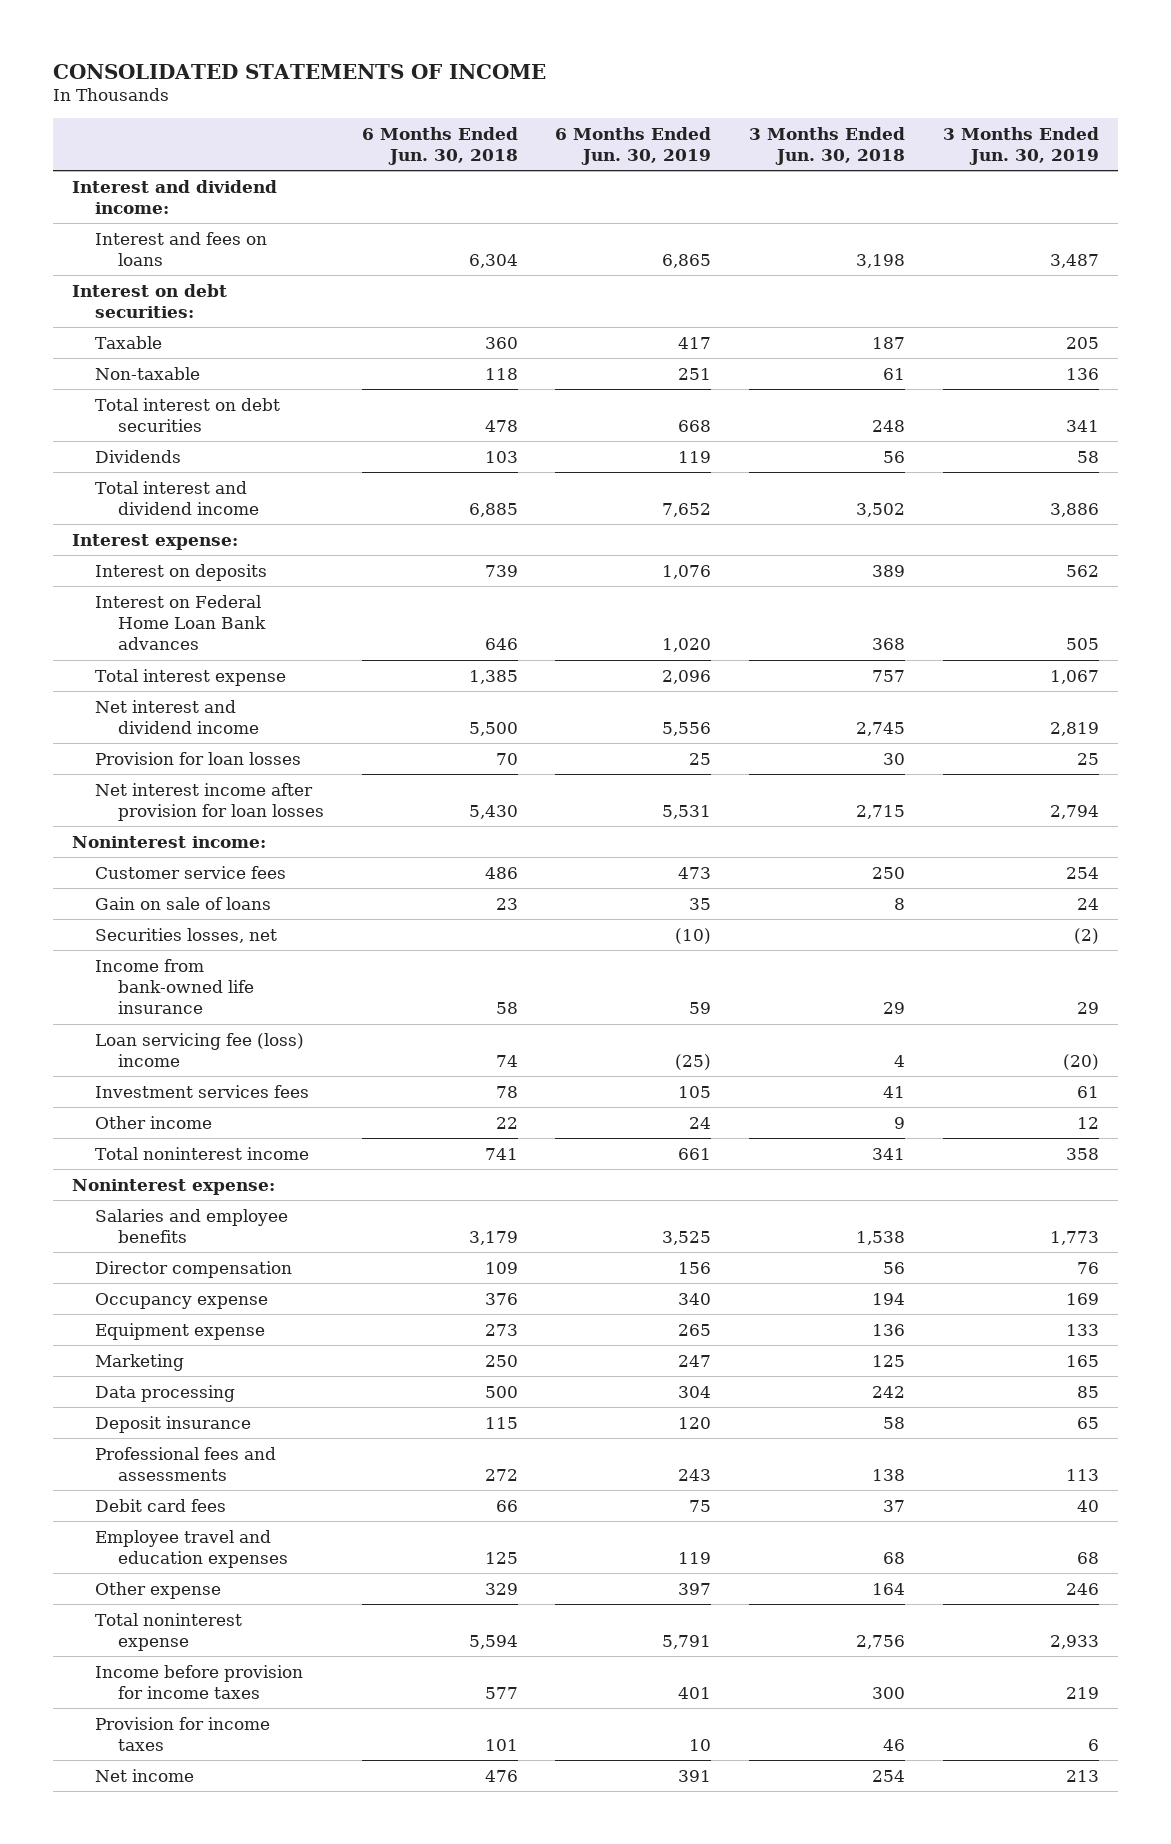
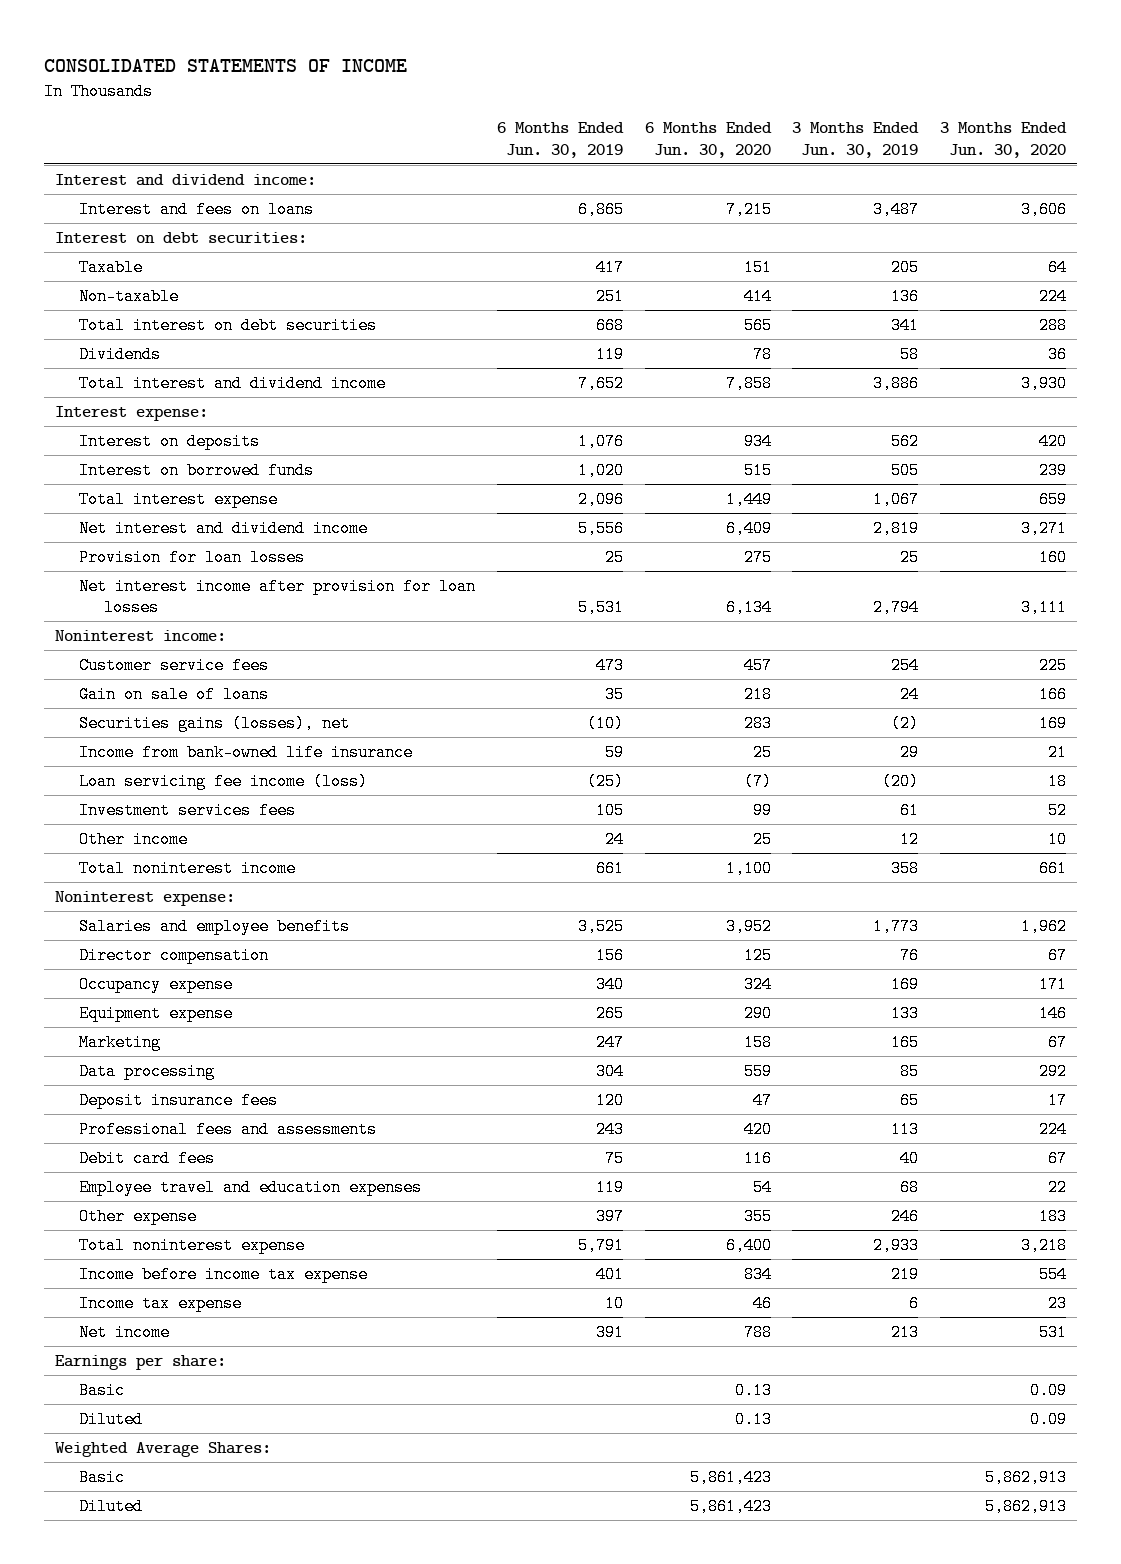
[361,126,518,165] 6 Months Ended Jun. 30, 2018 -> none
[749,126,906,165] 3 Months Ended Jun. 30, 2018 -> none
none -> [644,122,772,158] 6 Months Ended Jun. 30, 2020
none -> [940,122,1068,158] 3 Months Ended Jun. 30, 2020
[94,594,266,651] Interest on Federal Home Loan Bank advances -> [79,461,315,479] Interest on borrowed funds
[94,927,277,943] Securities losses, net -> [79,714,351,732] Securities gains (losses), net
[94,1032,304,1067] Loan servicing fee (loss) income -> [79,772,369,790] Loan servicing fee income (loss)
[94,1415,251,1433] Deposit insurance -> [79,1091,279,1109] Deposit insurance fees
[94,1664,303,1699] Income before provision for income taxes -> [79,1265,369,1283] Income before income tax expense
[94,1716,270,1751] Provision for income taxes -> [79,1294,243,1312] Income tax expense
none -> [54,1354,226,1370] Earnings per share:
none -> [79,1381,126,1399] Basic
none -> [79,1410,144,1428] Diluted
none -> [54,1441,271,1457] Weighted Average Shares:
none -> [79,1468,126,1486] Basic
none -> [79,1497,144,1515] Diluted

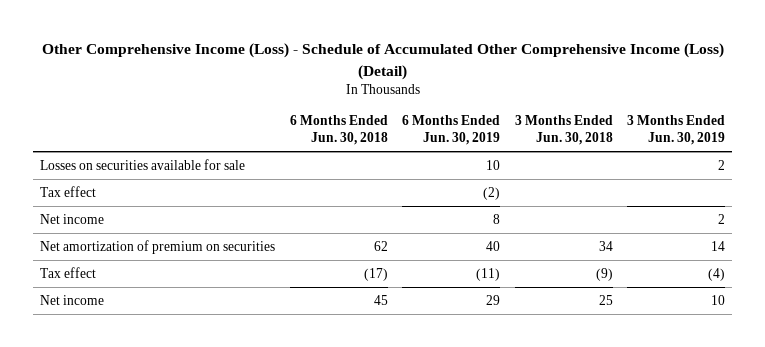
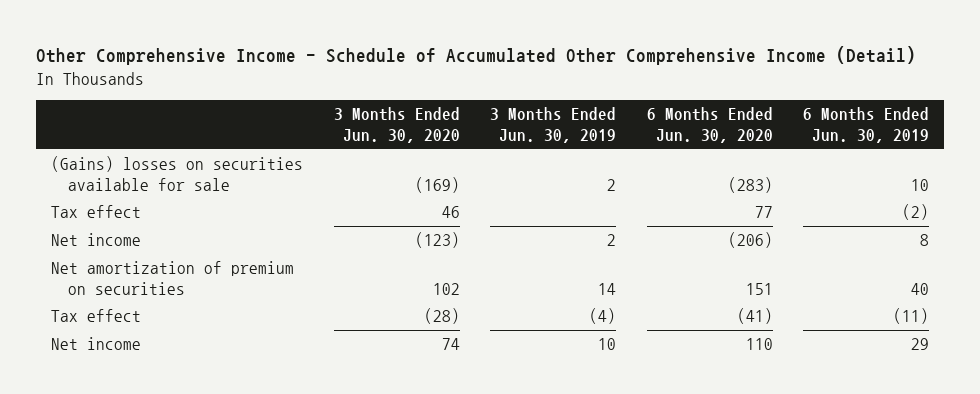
[41,43,724,80] Other Comprehensive Income (Loss) - Schedule of Accumulated Other Comprehensive Income (Loss) (Detail) -> [35,46,916,66] Other Comprehensive Income - Schedule of Accumulated Other Comprehensive Income (Detail)
[289,115,388,146] 6 Months Ended Jun. 30, 2018 -> none
[514,115,613,146] 3 Months Ended Jun. 30, 2018 -> none
none -> [333,107,460,143] 3 Months Ended Jun. 30, 2020
none -> [646,107,773,143] 6 Months Ended Jun. 30, 2020
[40,158,246,170] Losses on securities available for sale -> [51,156,304,191] (Gains) losses on securities available for sale

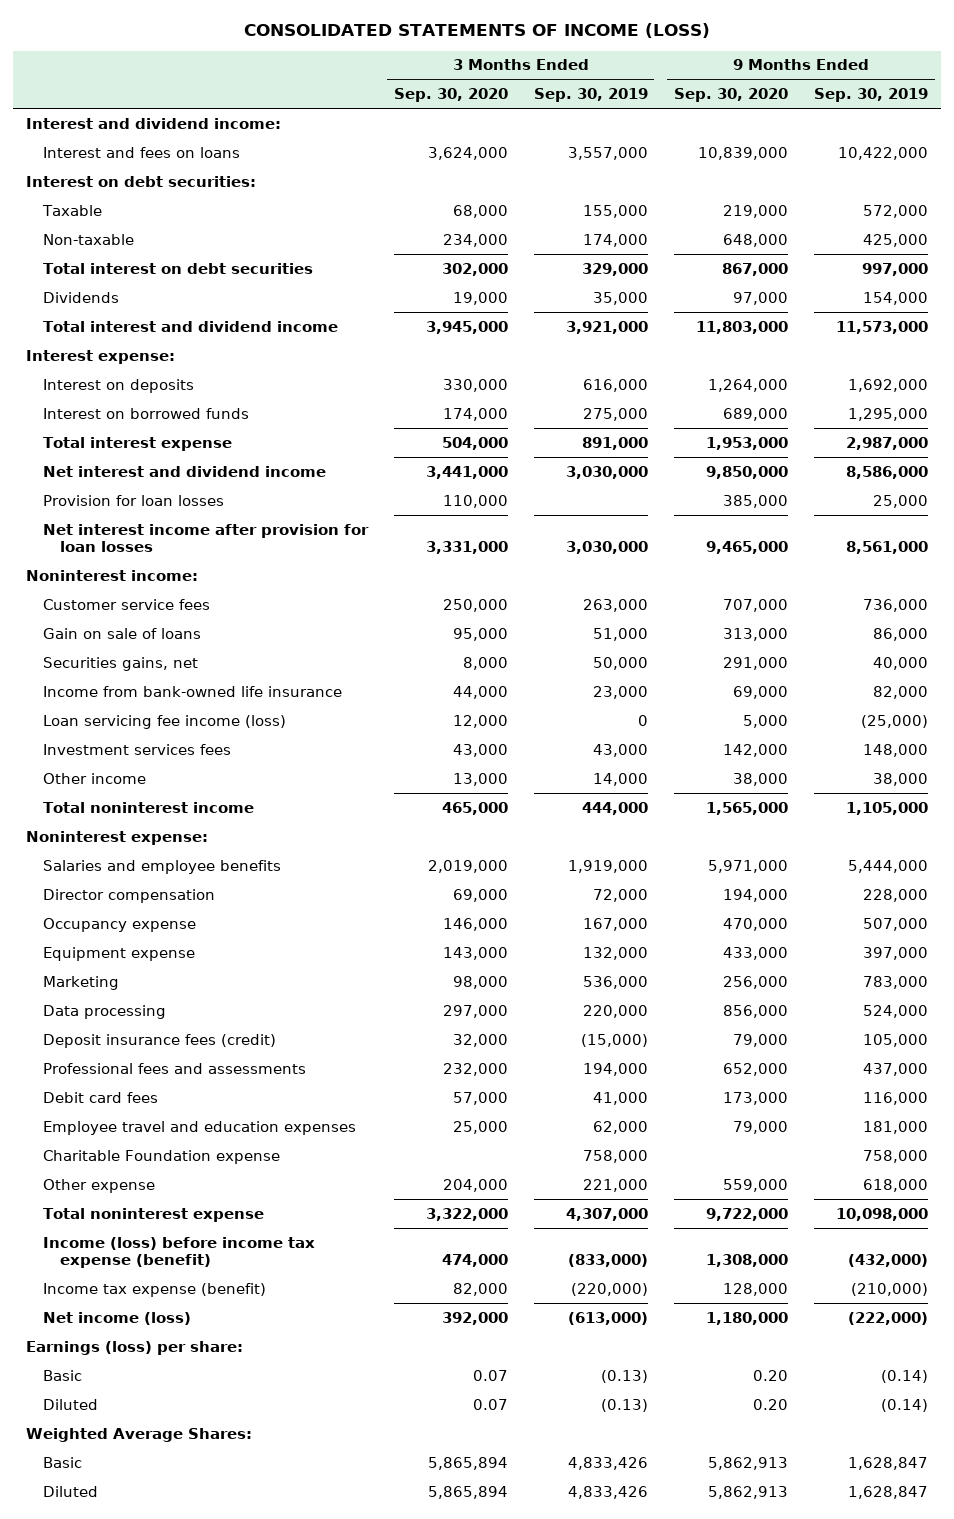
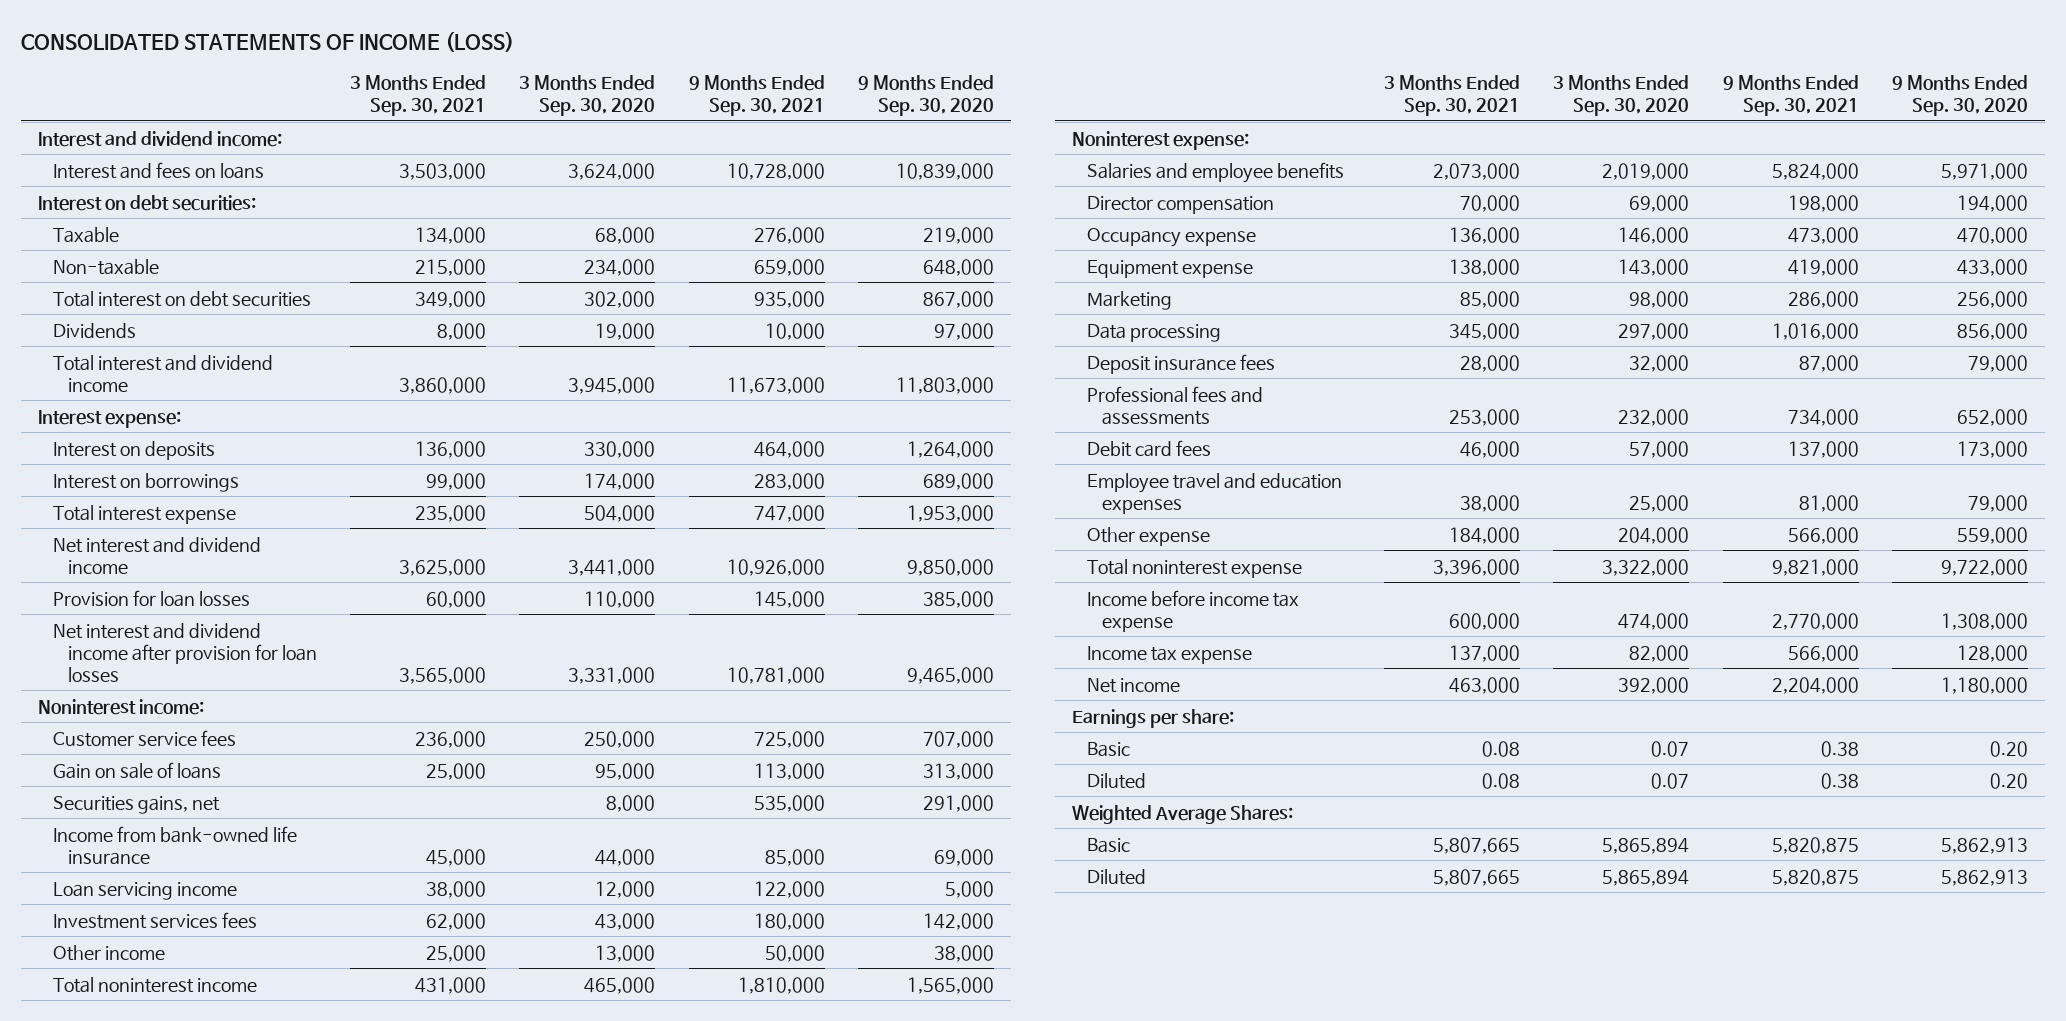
[533,88,648,103] Sep. 30, 2019 -> none
[814,88,929,103] Sep. 30, 2019 -> none
none -> [349,74,486,116] 3 Months Ended Sep. 30, 2021
none -> [688,74,825,116] 9 Months Ended Sep. 30, 2021
[42,407,249,419] Interest on borrowed funds -> [52,472,239,492] Interest on borrowings
[42,523,369,553] Net interest income after provision for loan losses -> [52,622,317,682] Net interest and dividend income after provision for loan losses
[42,714,286,729] Loan servicing fee income (loss) -> [52,881,237,900] Loan servicing income
[42,1033,276,1048] Deposit insurance fees (credit) -> [1086,353,1275,374] Deposit insurance fees
[42,1149,280,1164] Charitable Foundation expense -> none
[42,1236,315,1269] Income (loss) before income tax expense (benefit) -> [1086,589,1299,632] Income before income tax expense
[42,1282,266,1297] Income tax expense (benefit) -> [1086,645,1252,664] Income tax expense
[42,1311,191,1325] Net income (loss) -> [1086,677,1180,693] Net income
[25,1340,243,1355] Earnings (loss) per share: -> [1071,708,1234,728] Earnings per share:

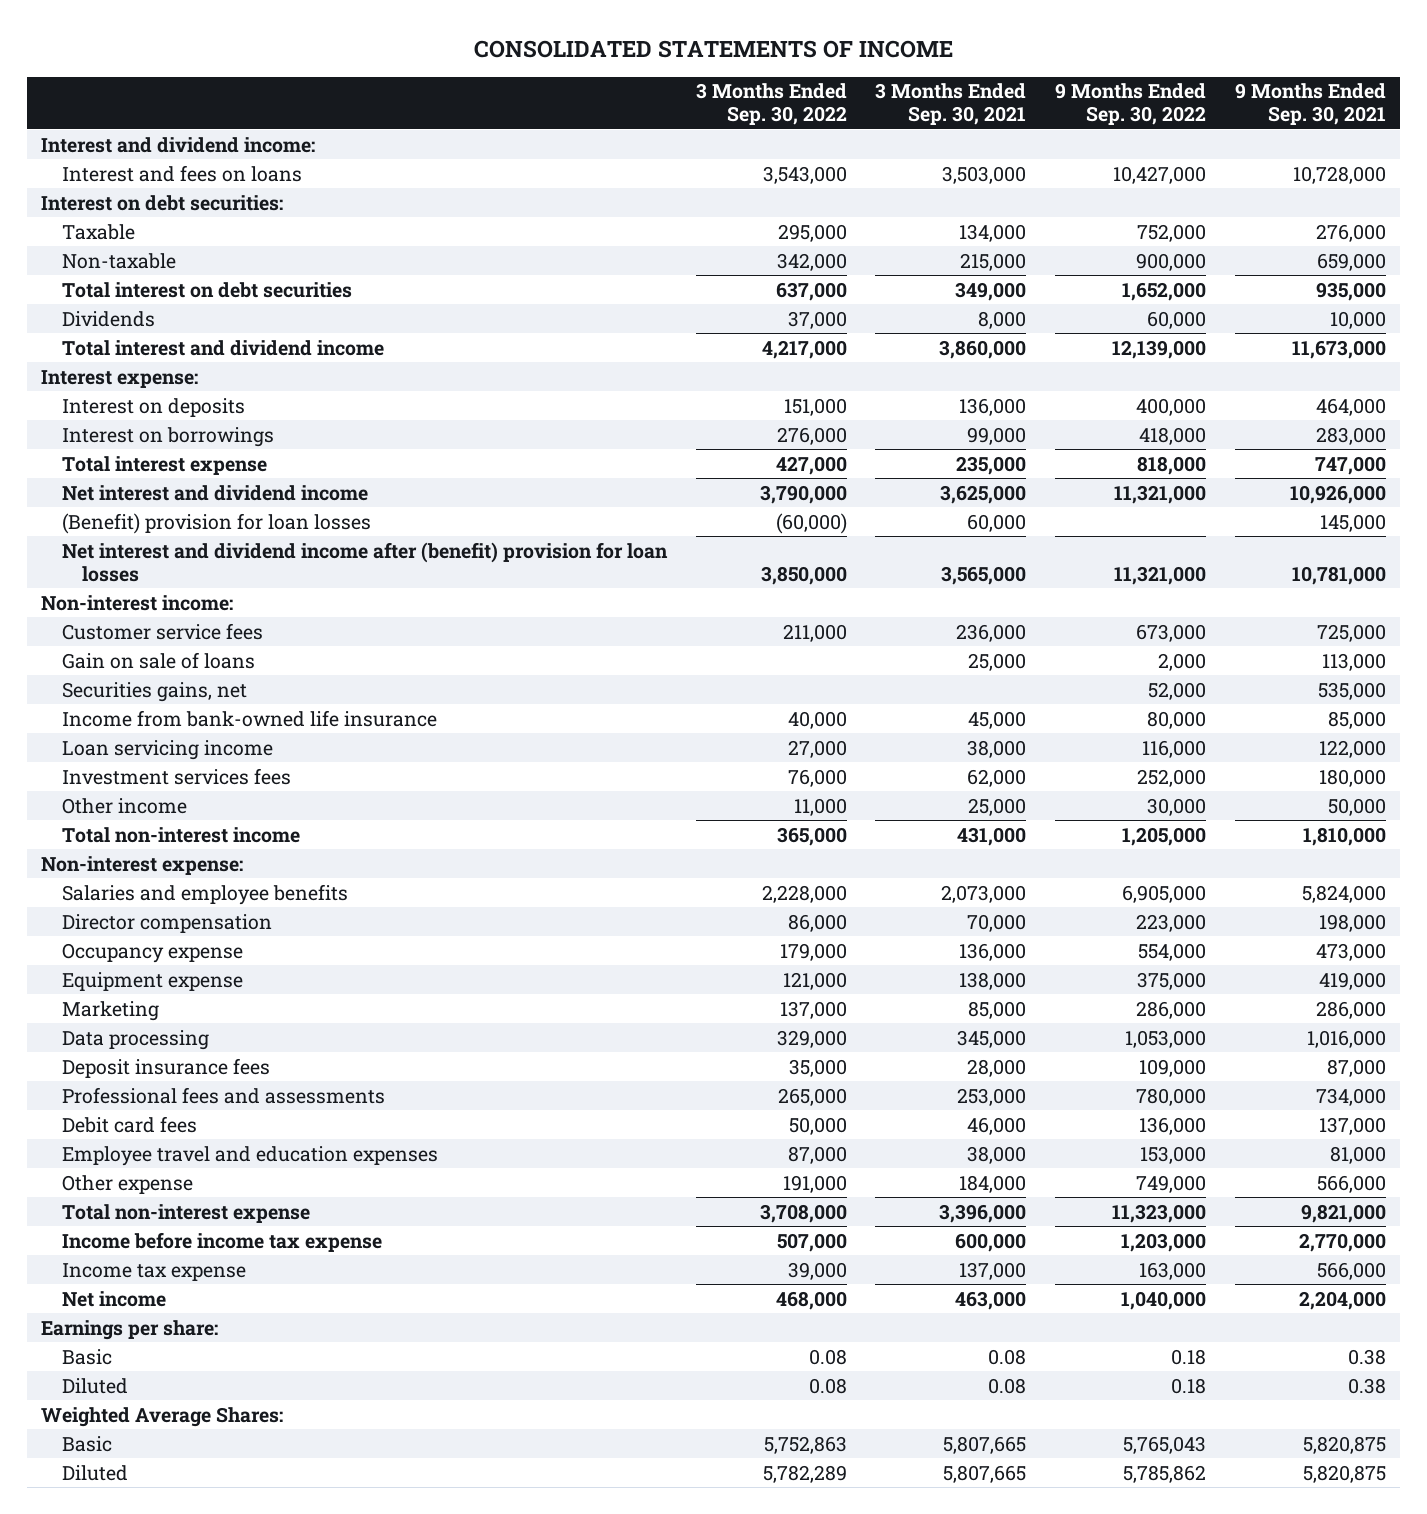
[21,30,515,52] CONSOLIDATED STATEMENTS OF INCOME (LOSS) -> [473,40,953,59] CONSOLIDATED STATEMENTS OF INCOME
[519,74,656,116] 3 Months Ended Sep. 30, 2020 -> none
[857,74,994,116] 9 Months Ended Sep. 30, 2020 -> none
none -> [695,83,847,126] 3 Months Ended Sep. 30, 2022
none -> [1055,83,1207,126] 9 Months Ended Sep. 30, 2022
[52,589,250,607] Provision for loan losses -> [61,512,371,534] (Benefit) provision for loan losses
[52,622,317,682] Net interest and dividend income after provision for loan losses -> [61,541,668,582] Net interest and dividend income after (benefit) provision for loan losses
[37,698,204,715] Noninterest income: -> [41,594,234,611] Non-interest income:
[52,976,257,993] Total noninterest income -> [61,826,300,843] Total non-interest income
[1071,130,1249,150] Noninterest expense: -> [41,855,244,875] Non-interest expense:
[1086,558,1302,578] Total noninterest expense -> [61,1203,310,1223] Total non-interest expense

